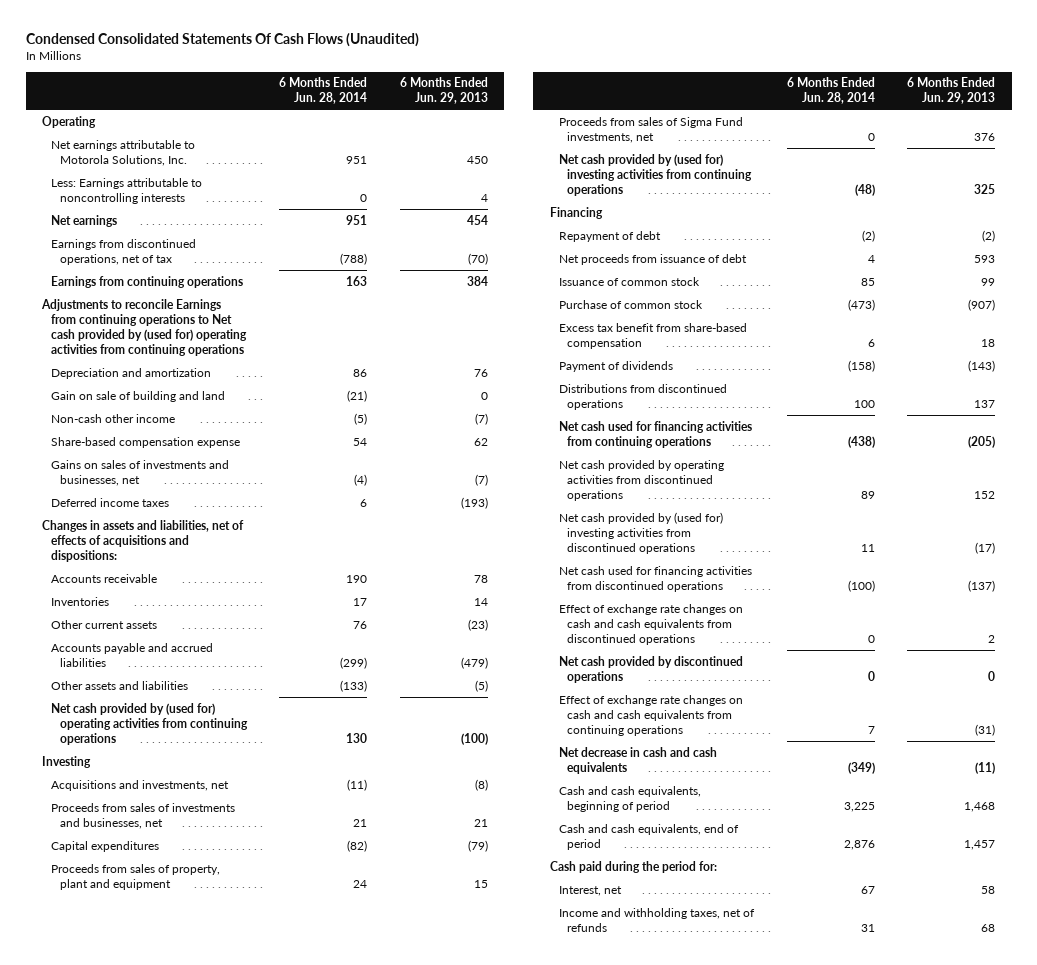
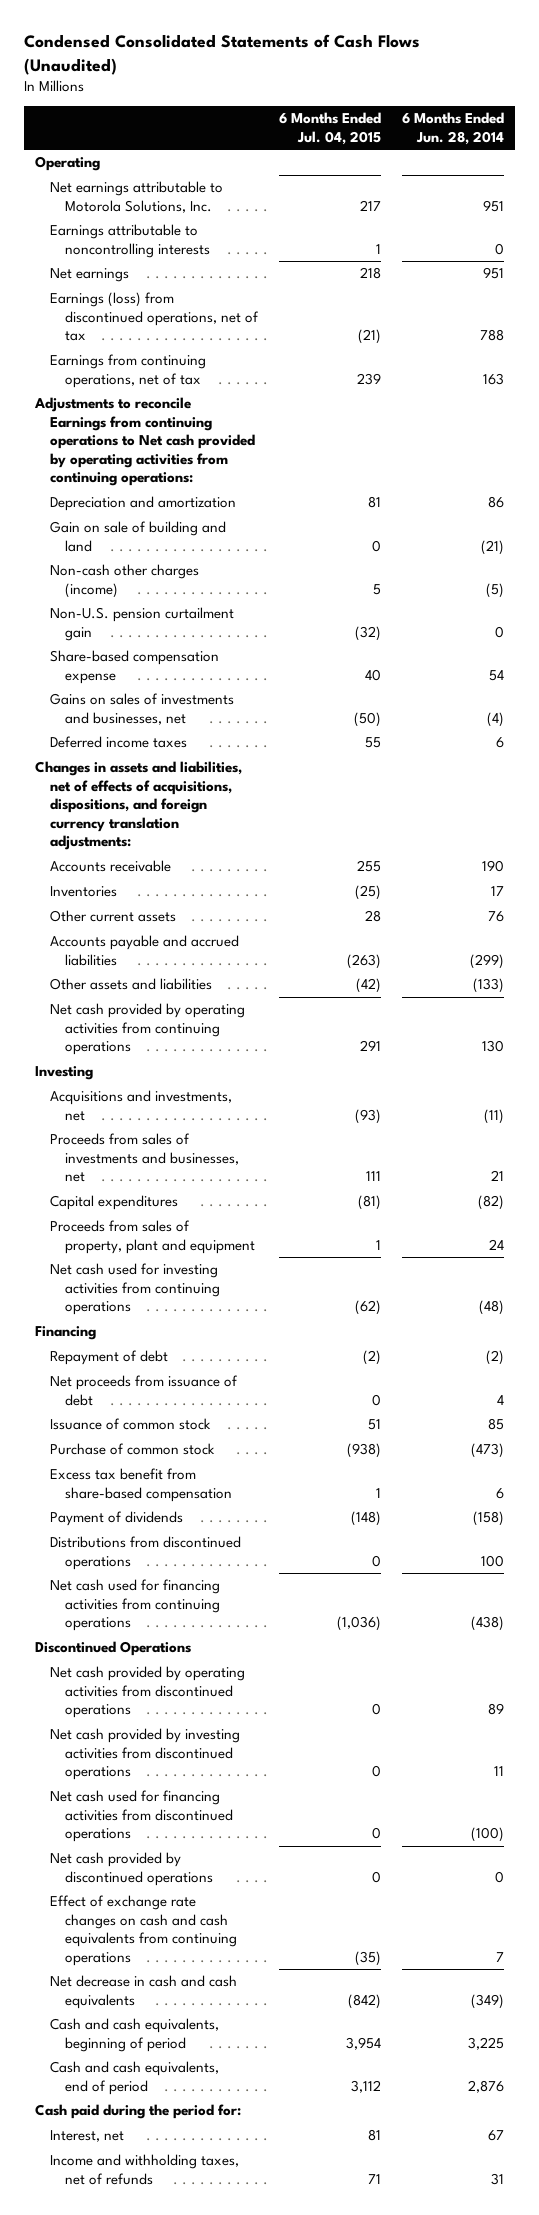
[25,33,419,48] Condensed Consolidated Statements Of Cash Flows (Unaudited) -> [24,34,421,75] Condensed Consolidated Statements of Cash Flows (Unaudited)
[399,77,488,105] 6 Months Ended Jun. 29, 2013 -> none
none -> [278,112,381,146] 6 Months Ended Jul. 04, 2015
[50,177,202,204] Less: Earnings attributable to noncontrolling interests -> [49,224,210,258] Earnings attributable to noncontrolling interests
[50,238,196,265] Earnings from discontinued operations, net of tax -> [49,292,259,342] Earnings (loss) from discontinued operations, net of tax
[340,252,368,265] (788) -> [480,329,505,342] 788
[50,275,243,288] Earnings from continuing operations -> [49,354,206,388] Earnings from continuing operations, net of tax
[40,298,247,356] Adjustments to reconcile Earnings from continuing operations to Net cash provided by (used for) operating activities from continuing operations -> [33,397,255,487] Adjustments to reconcile Earnings from continuing operations to Net cash provided by operating activities from continuing operations:
[50,413,175,423] Non-cash other income -> [49,564,199,598] Non-cash other charges (income)
none -> [49,607,234,641] Non-U.S. pension curtailment gain
[41,519,244,562] Changes in assets and liabilities, net of effects of acquisitions and dispositions: -> [34,761,242,851] Changes in assets and liabilities, net of effects of acquisitions, dispositions, and foreign currency translation adjustments:
[50,702,248,745] Net cash provided by (used for) operating activities from continuing operations -> [49,1003,245,1056] Net cash provided by operating activities from continuing operations
[558,116,743,143] Proceeds from sales of Sigma Fund investments, net -> none
[558,153,753,196] Net cash provided by (used for) investing activities from continuing operations -> [49,1263,220,1316] Net cash used for investing activities from continuing operations
none -> [34,1641,191,1657] Discontinued Operations
[558,511,723,554] Net cash provided by (used for) investing activities from discontinued operations -> [49,1728,240,1781] Net cash provided by investing activities from discontinued operations
[558,603,743,645] Effect of exchange rate changes on cash and cash equivalents from discontinued operations -> none

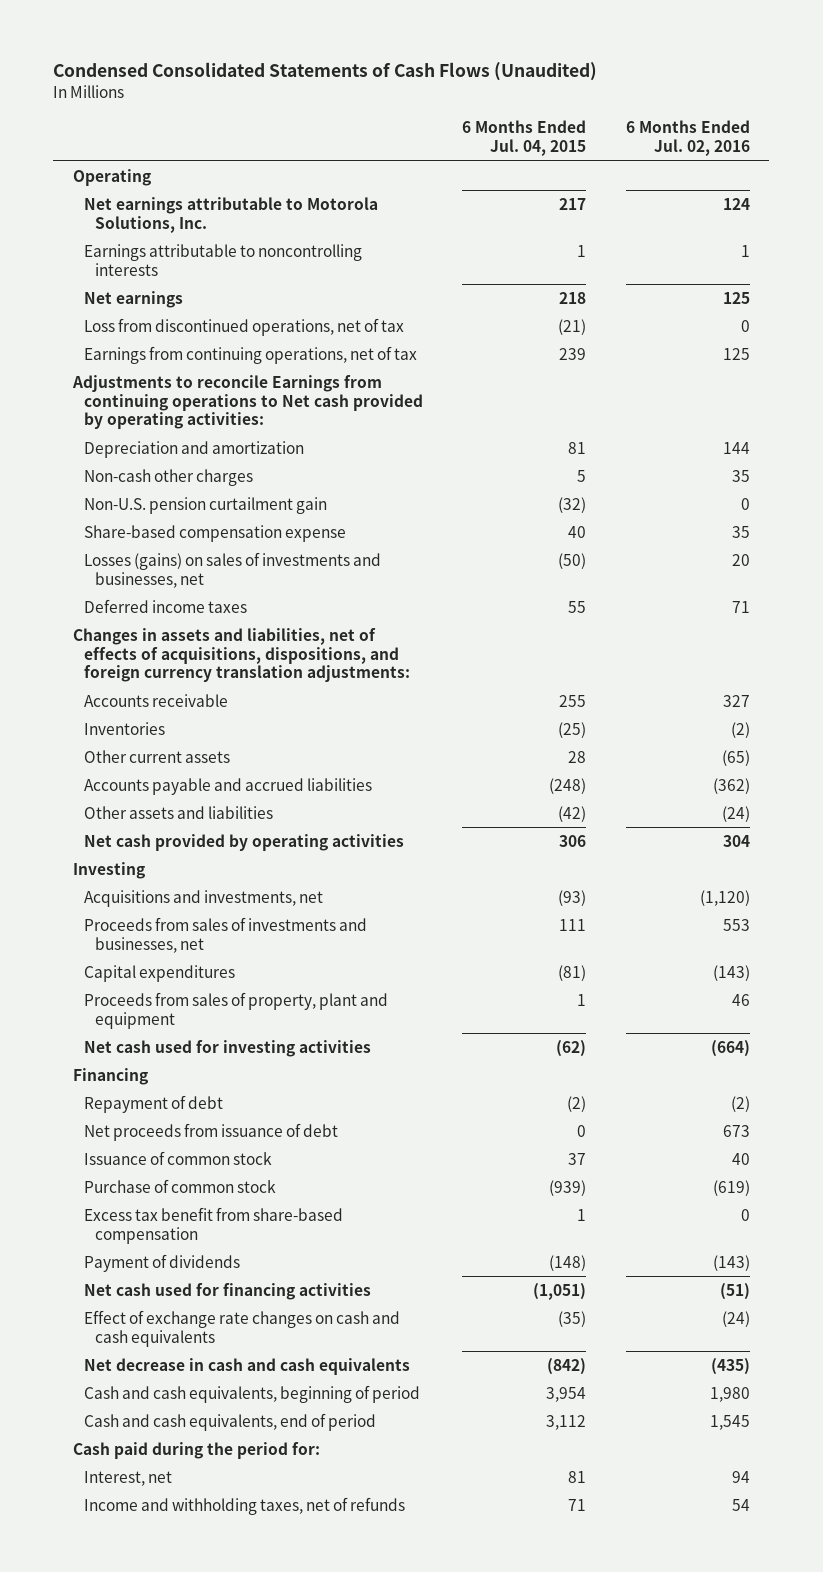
[402,112,505,146] 6 Months Ended Jun. 28, 2014 -> none
none -> [625,120,750,157] 6 Months Ended Jul. 02, 2016
[49,292,259,342] Earnings (loss) from discontinued operations, net of tax -> [84,317,405,336] Loss from discontinued operations, net of tax
[33,397,255,487] Adjustments to reconcile Earnings from continuing operations to Net cash provided by operating activities from continuing operations: -> [71,374,424,430] Adjustments to reconcile Earnings from continuing operations to Net cash provided by operating activities:
[49,521,226,552] Gain on sale of building and land -> none
[49,564,199,598] Non-cash other charges (income) -> [84,468,254,486] Non-cash other charges
[49,693,234,725] Gains on sales of investments and businesses, net -> [84,551,382,588] Losses (gains) on sales of investments and businesses, net
[346,953,381,969] (263) -> [549,777,587,794] (248)
[49,1003,245,1056] Net cash provided by operating activities from continuing operations -> [84,833,405,851] Net cash provided by operating activities
[359,1040,381,1052] 291 -> [559,834,587,847] 306
[49,1263,220,1316] Net cash used for investing activities from continuing operations -> [84,1039,372,1057] Net cash used for investing activities
[367,1419,381,1431] 51 -> [568,1152,587,1165] 37
[346,1443,381,1459] (938) -> [549,1179,587,1196] (939)
[49,1536,241,1570] Distributions from discontinued operations -> none
[34,1641,191,1657] Discontinued Operations -> none
[49,1666,245,1719] Net cash provided by operating activities from discontinued operations -> none
[49,1728,240,1781] Net cash provided by investing activities from discontinued operations -> none
[49,1790,233,1843] Net cash used for financing activities from discontinued operations -> none
[49,1852,213,1886] Net cash provided by discontinued operations -> none
[49,1579,220,1632] Net cash used for financing activities from continuing operations -> [84,1282,372,1300] Net cash used for financing activities
[336,1616,381,1632] (1,036) -> [533,1282,587,1300] (1,051)
[49,1895,237,1966] Effect of exchange rate changes on cash and cash equivalents from continuing operations -> [84,1309,401,1347] Effect of exchange rate changes on cash and cash equivalents

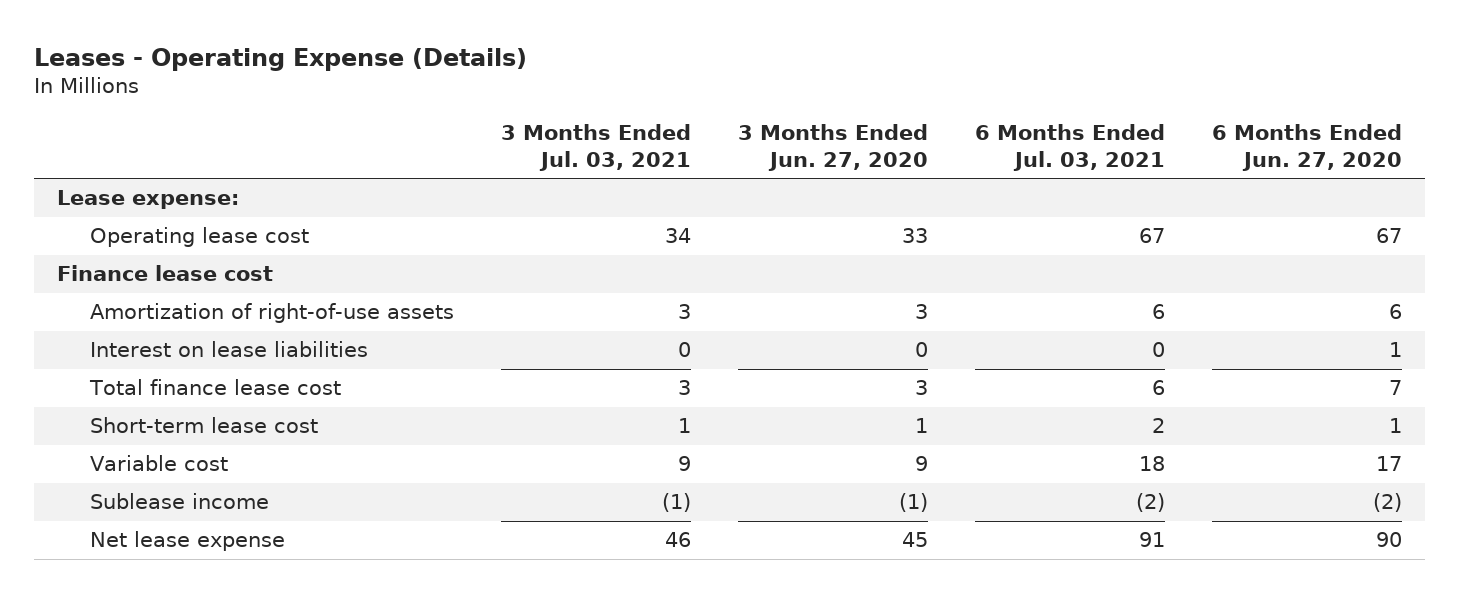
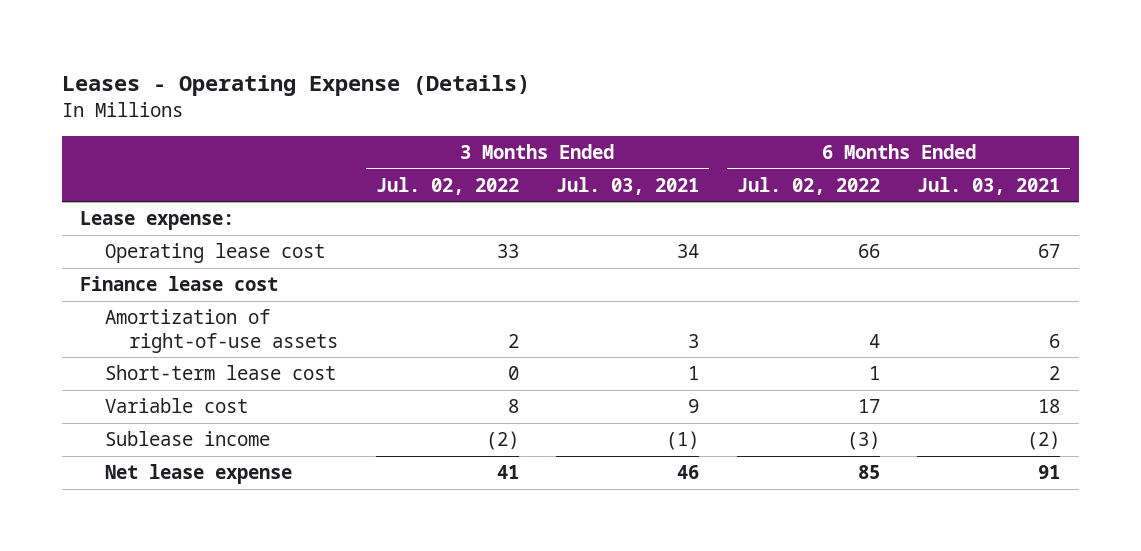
[737,124,928,171] 3 Months Ended Jun. 27, 2020 -> none
[1211,124,1402,171] 6 Months Ended Jun. 27, 2020 -> none
none -> [375,176,519,195] Jul. 02, 2022
none -> [736,176,880,195] Jul. 02, 2022
[89,341,368,358] Interest on lease liabilities -> none
[88,379,341,396] Total finance lease cost -> none

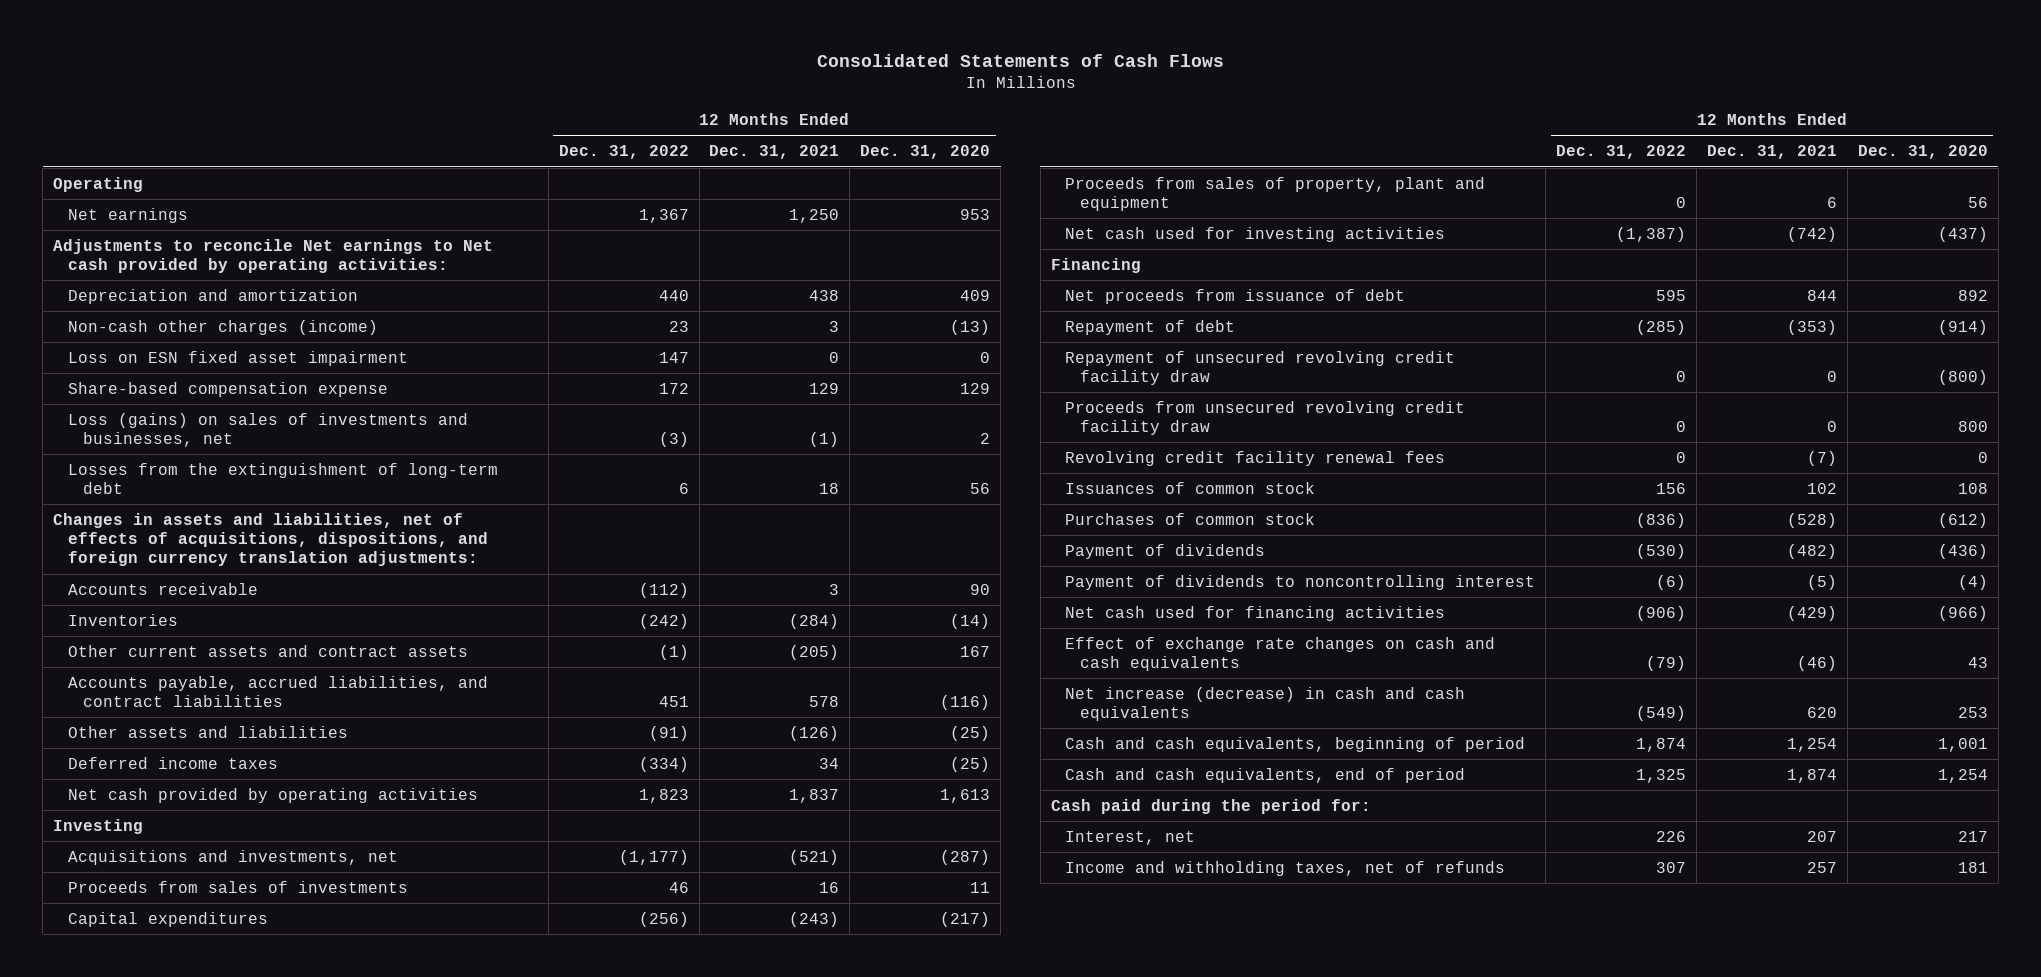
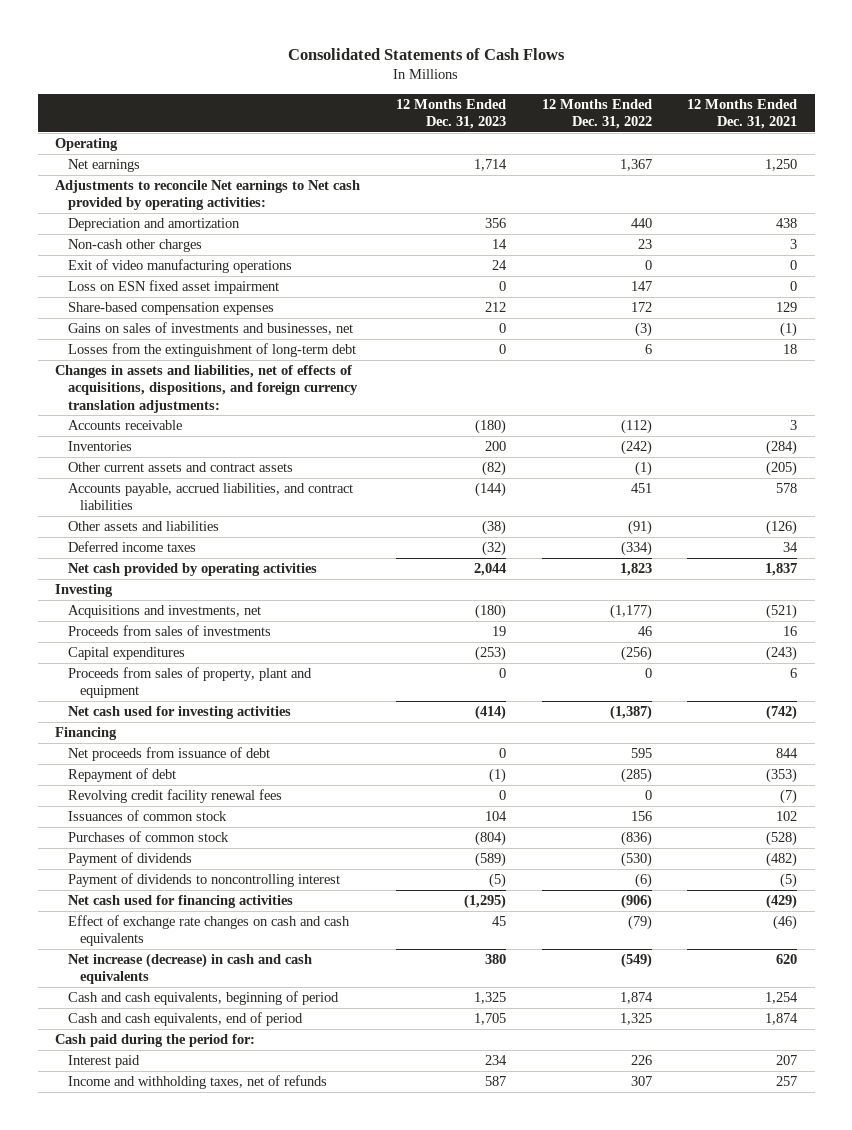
[860,145,991,160] Dec. 31, 2020 -> none
none -> [395,98,506,129] 12 Months Ended Dec. 31, 2023
[67,319,378,335] Non-cash other charges (income) -> [67,239,202,253] Non-cash other charges
none -> [67,259,292,274] Exit of video manufacturing operations
[67,381,388,397] Share-based compensation expense -> [67,302,274,316] Share-based compensation expenses
[67,412,468,447] Loss (gains) on sales of investments and businesses, net -> [67,322,353,336] Gains on sales of investments and businesses, net
[1065,350,1456,385] Repayment of unsecured revolving credit facility draw -> none
[1065,400,1466,435] Proceeds from unsecured revolving credit facility draw -> none
[1065,830,1196,845] Interest, net -> [67,1055,140,1069] Interest paid

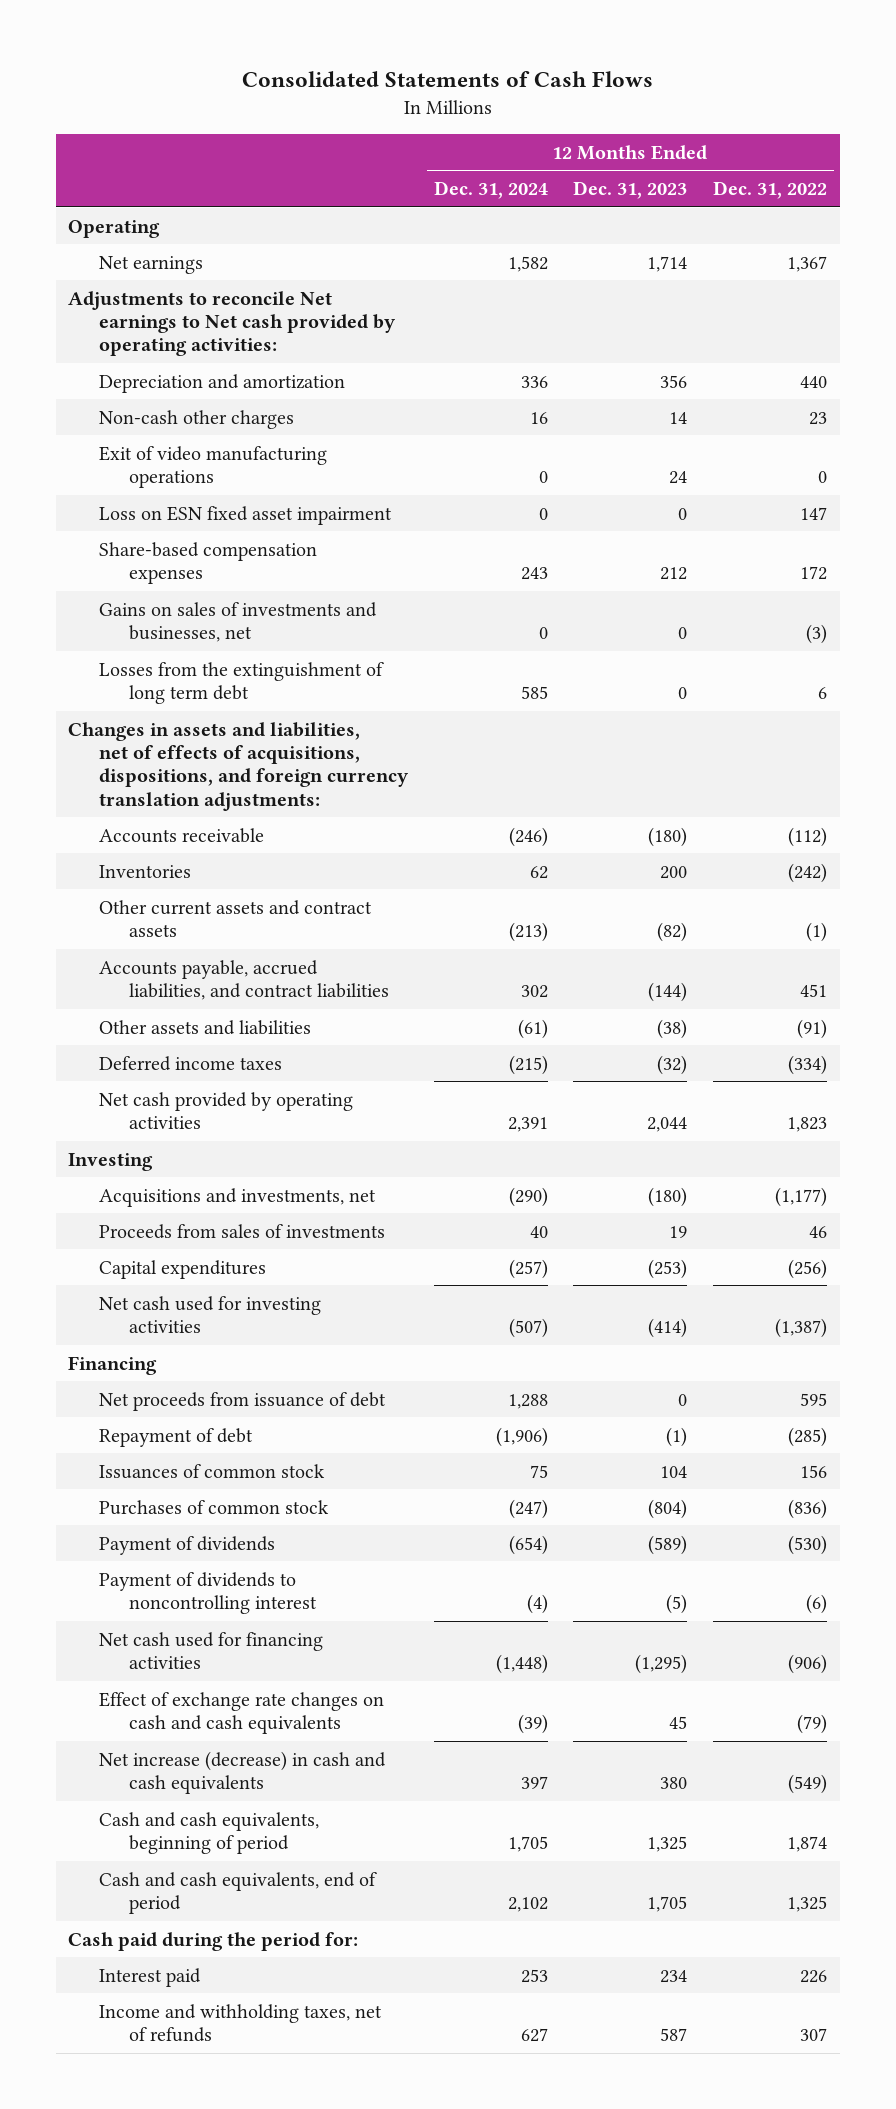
[687,98,798,129] 12 Months Ended Dec. 31, 2021 -> none
none -> [433,181,548,200] Dec. 31, 2024
[67,343,356,358] Losses from the extinguishment of long-term debt -> [98,661,384,705] Losses from the extinguishment of long term debt
[67,667,312,699] Proceeds from sales of property, plant and equipment -> none
[67,789,282,804] Revolving credit facility renewal fees -> none

